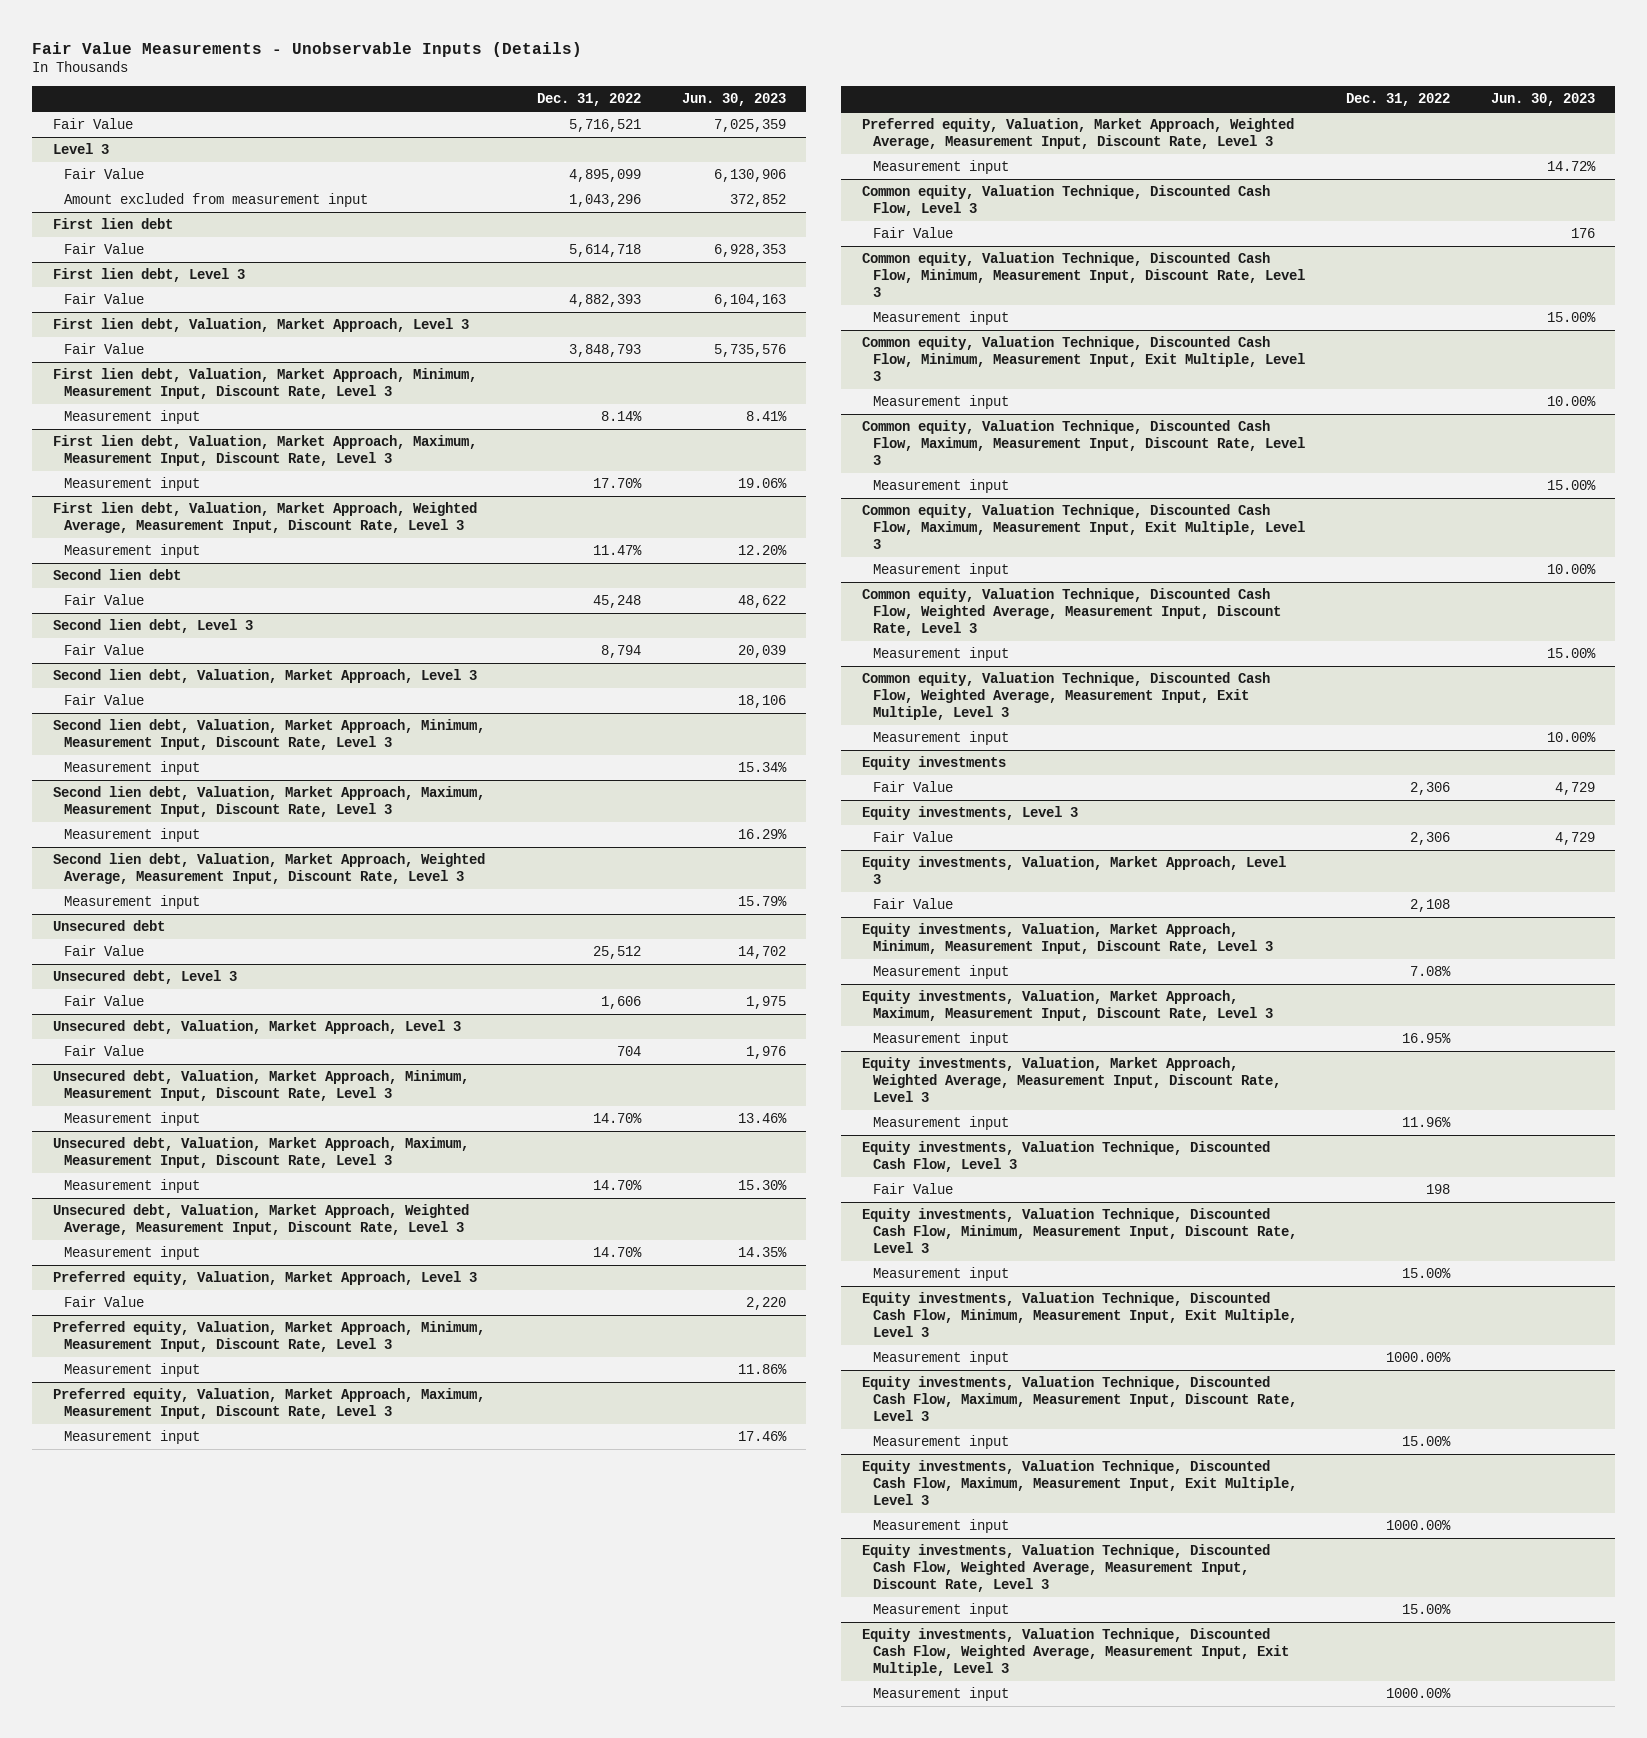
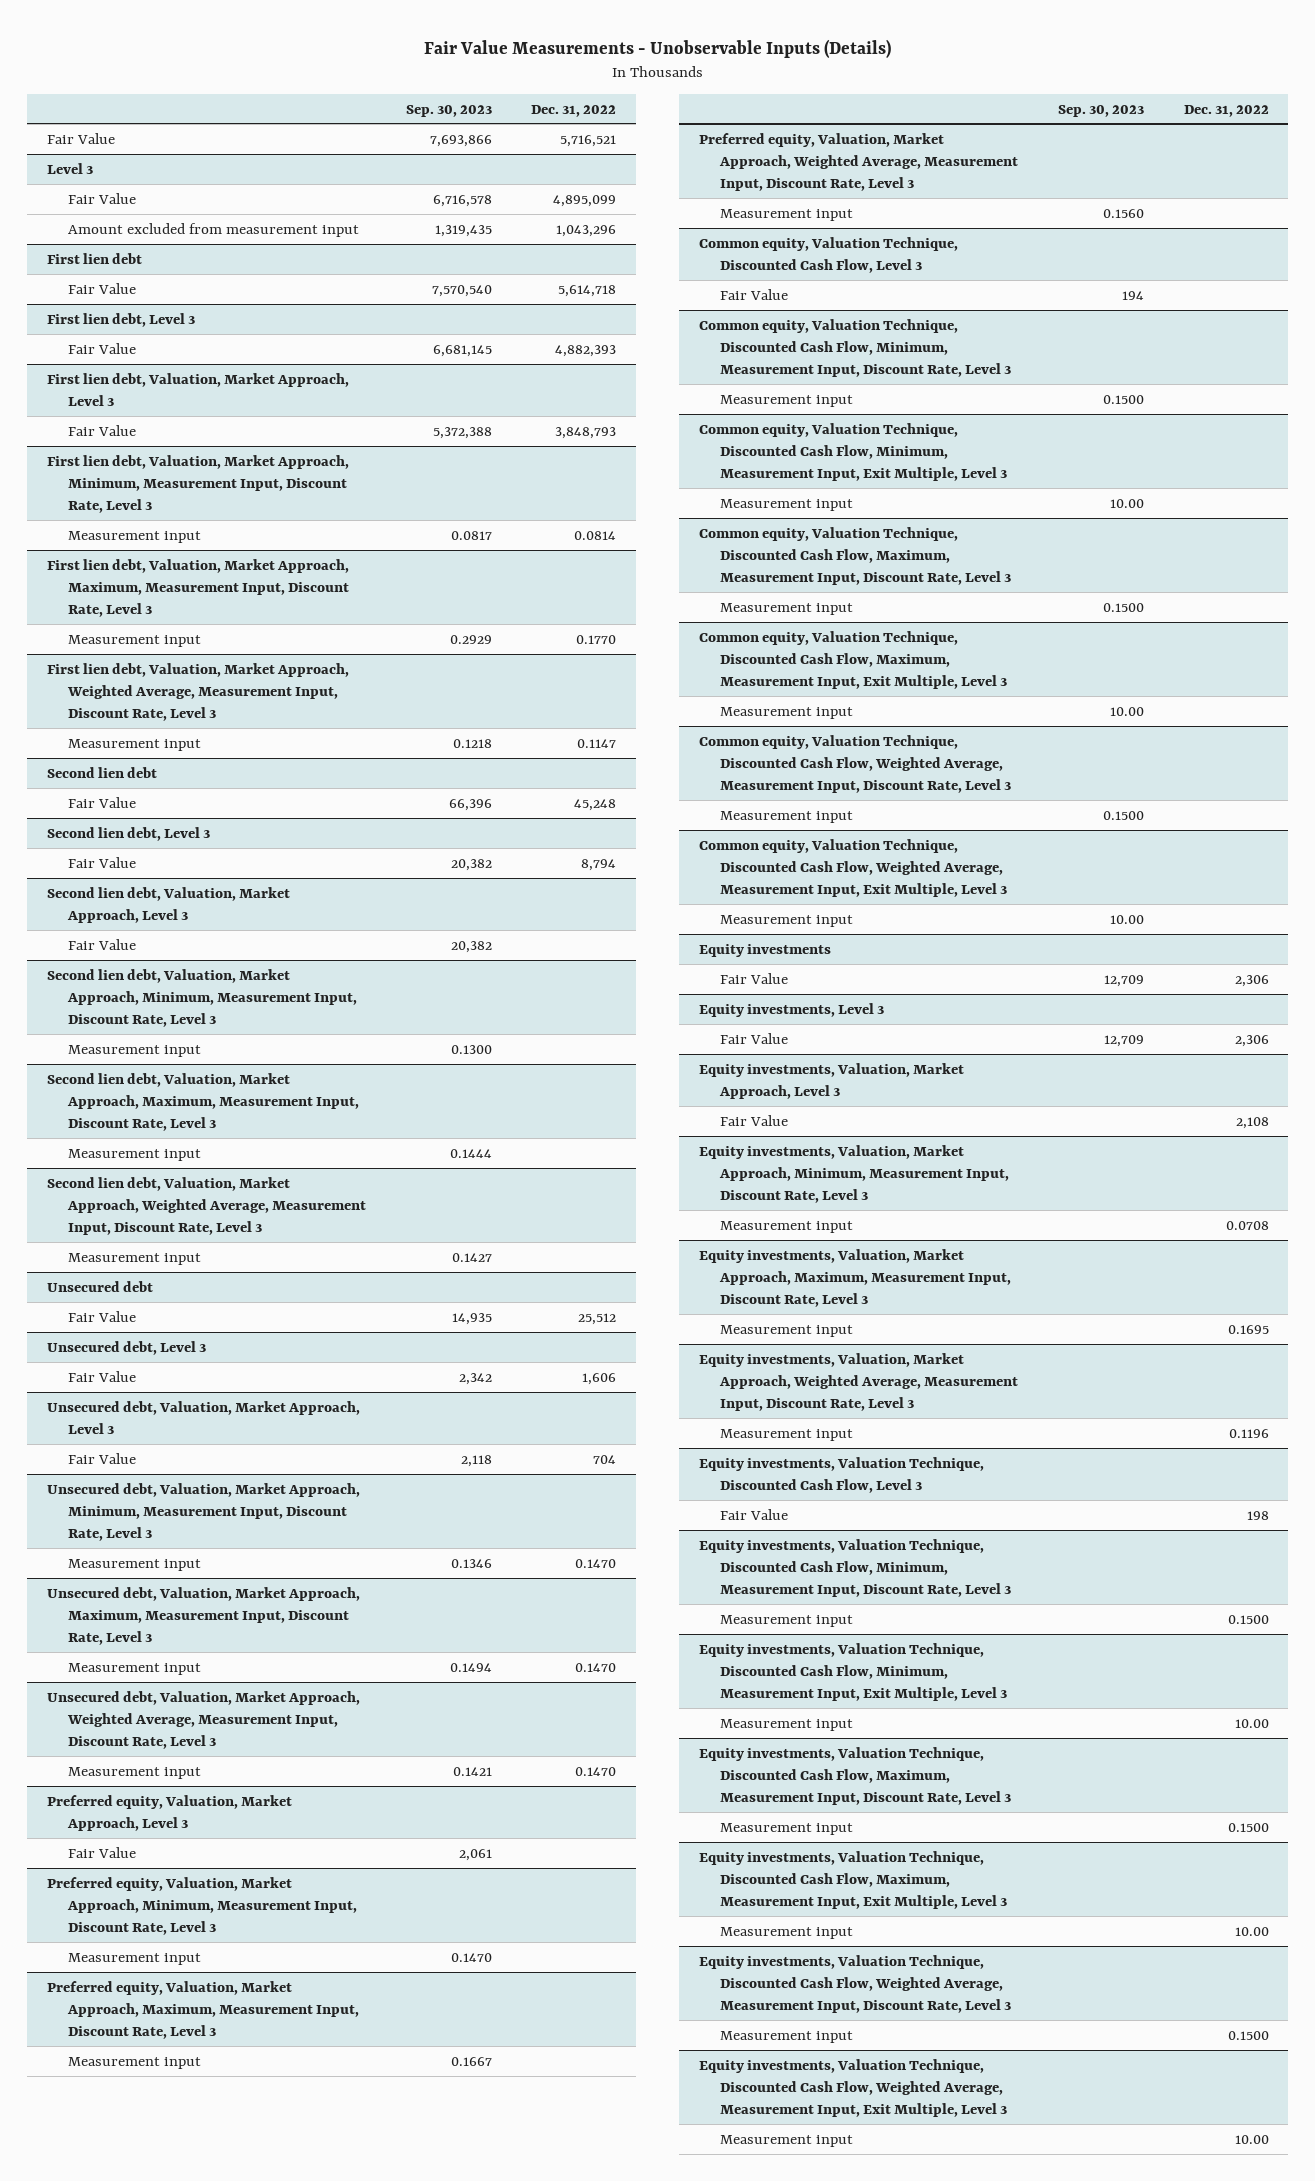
[681,93,786,107] Jun. 30, 2023 -> none
none -> [405,104,492,117] Sep. 30, 2023
[600,411,642,422] 8.14% -> [574,530,617,540] 0.0814
[592,478,642,489] 17.70% -> [576,634,617,644] 0.1770
[592,545,642,556] 11.47% -> [577,738,617,748] 0.1147
[592,1113,642,1124] 14.70% -> [575,1558,617,1568] 0.1470
[592,1180,642,1191] 14.70% -> [575,1662,617,1672] 0.1470
[592,1247,642,1258] 14.70% -> [575,1766,617,1776] 0.1470
[1409,966,1451,977] 7.08% -> [1225,1220,1269,1230] 0.0708
[1401,1033,1451,1044] 16.95% -> [1227,1324,1269,1334] 0.1695
[1401,1117,1451,1128] 11.96% -> [1228,1428,1269,1438] 0.1196
[1401,1268,1451,1279] 15.00% -> [1227,1614,1269,1624] 0.1500
[1385,1352,1451,1363] 1000.00% -> [1234,1718,1269,1728] 10.00
[1401,1436,1451,1447] 15.00% -> [1227,1822,1269,1832] 0.1500
[1385,1520,1451,1531] 1000.00% -> [1234,1926,1269,1936] 10.00
[1401,1604,1451,1615] 15.00% -> [1227,2030,1269,2040] 0.1500
[1385,1688,1451,1699] 1000.00% -> [1234,2134,1269,2144] 10.00

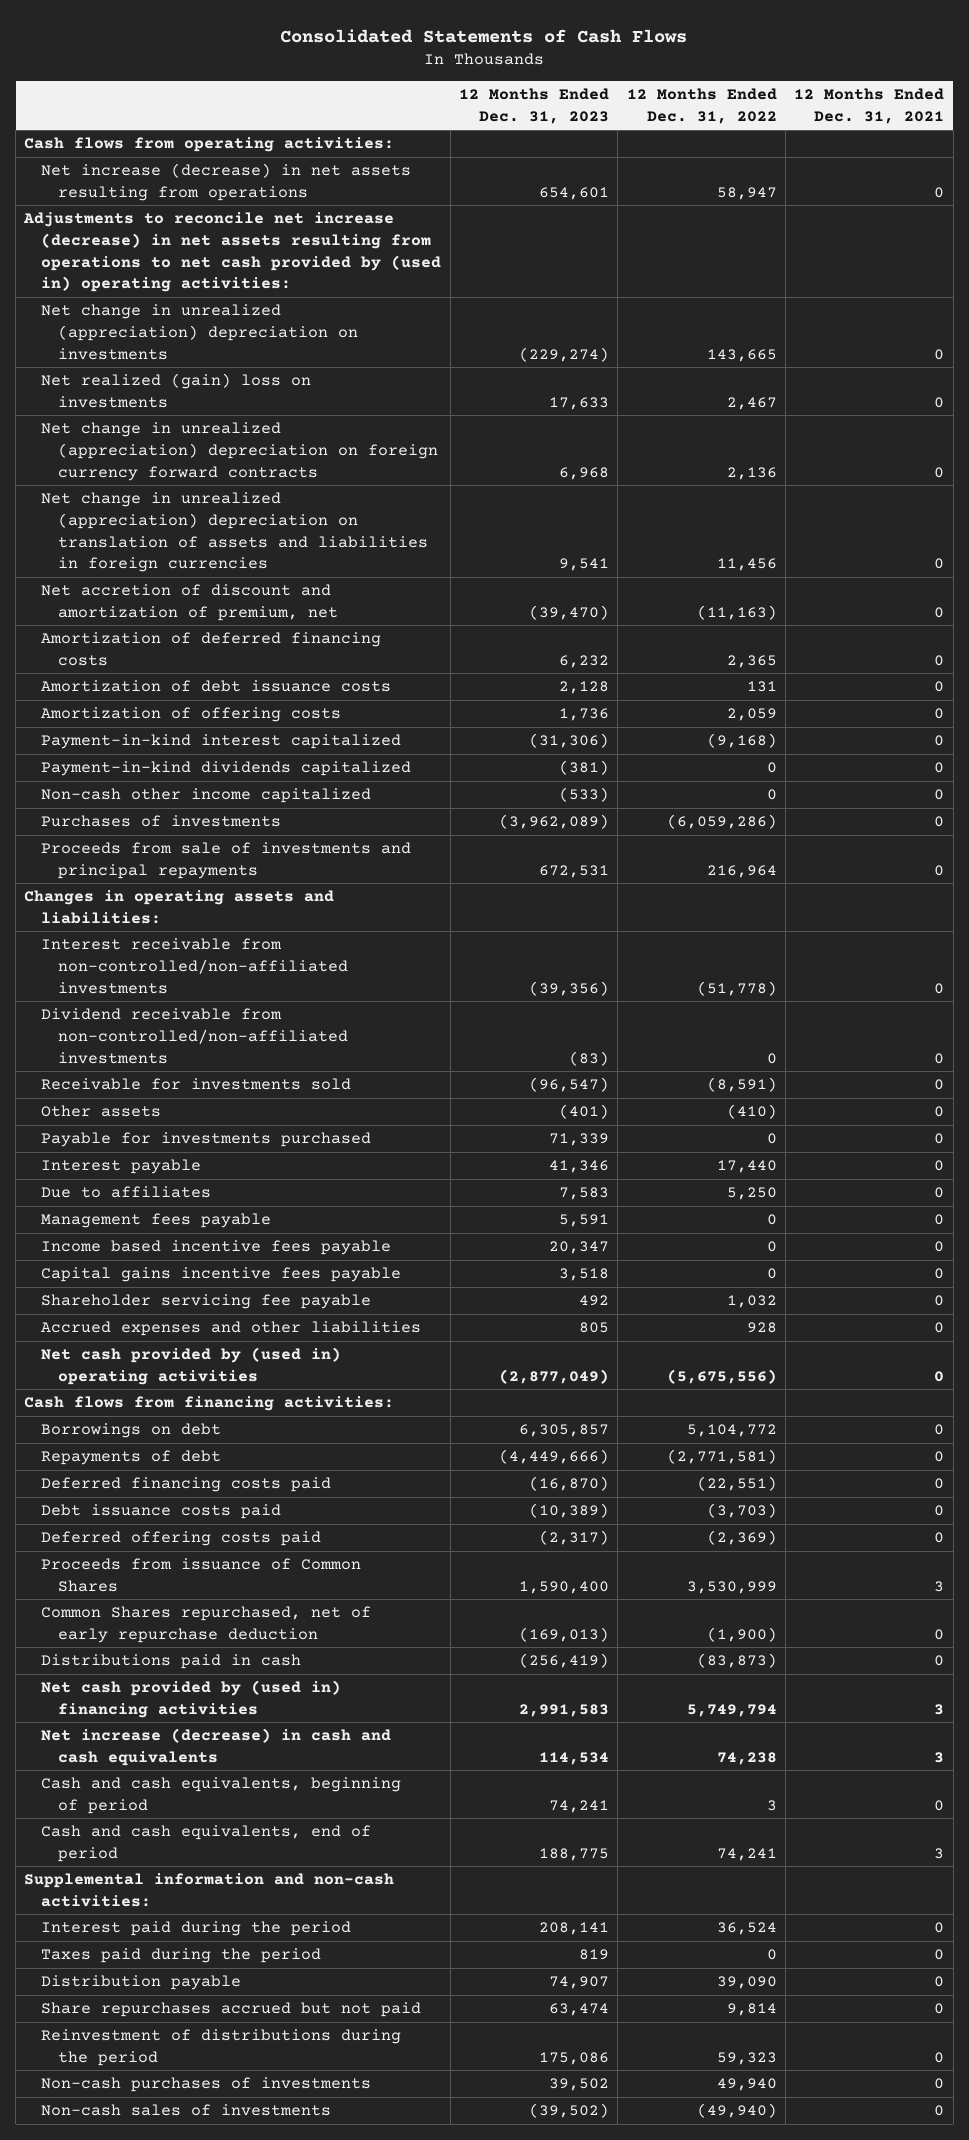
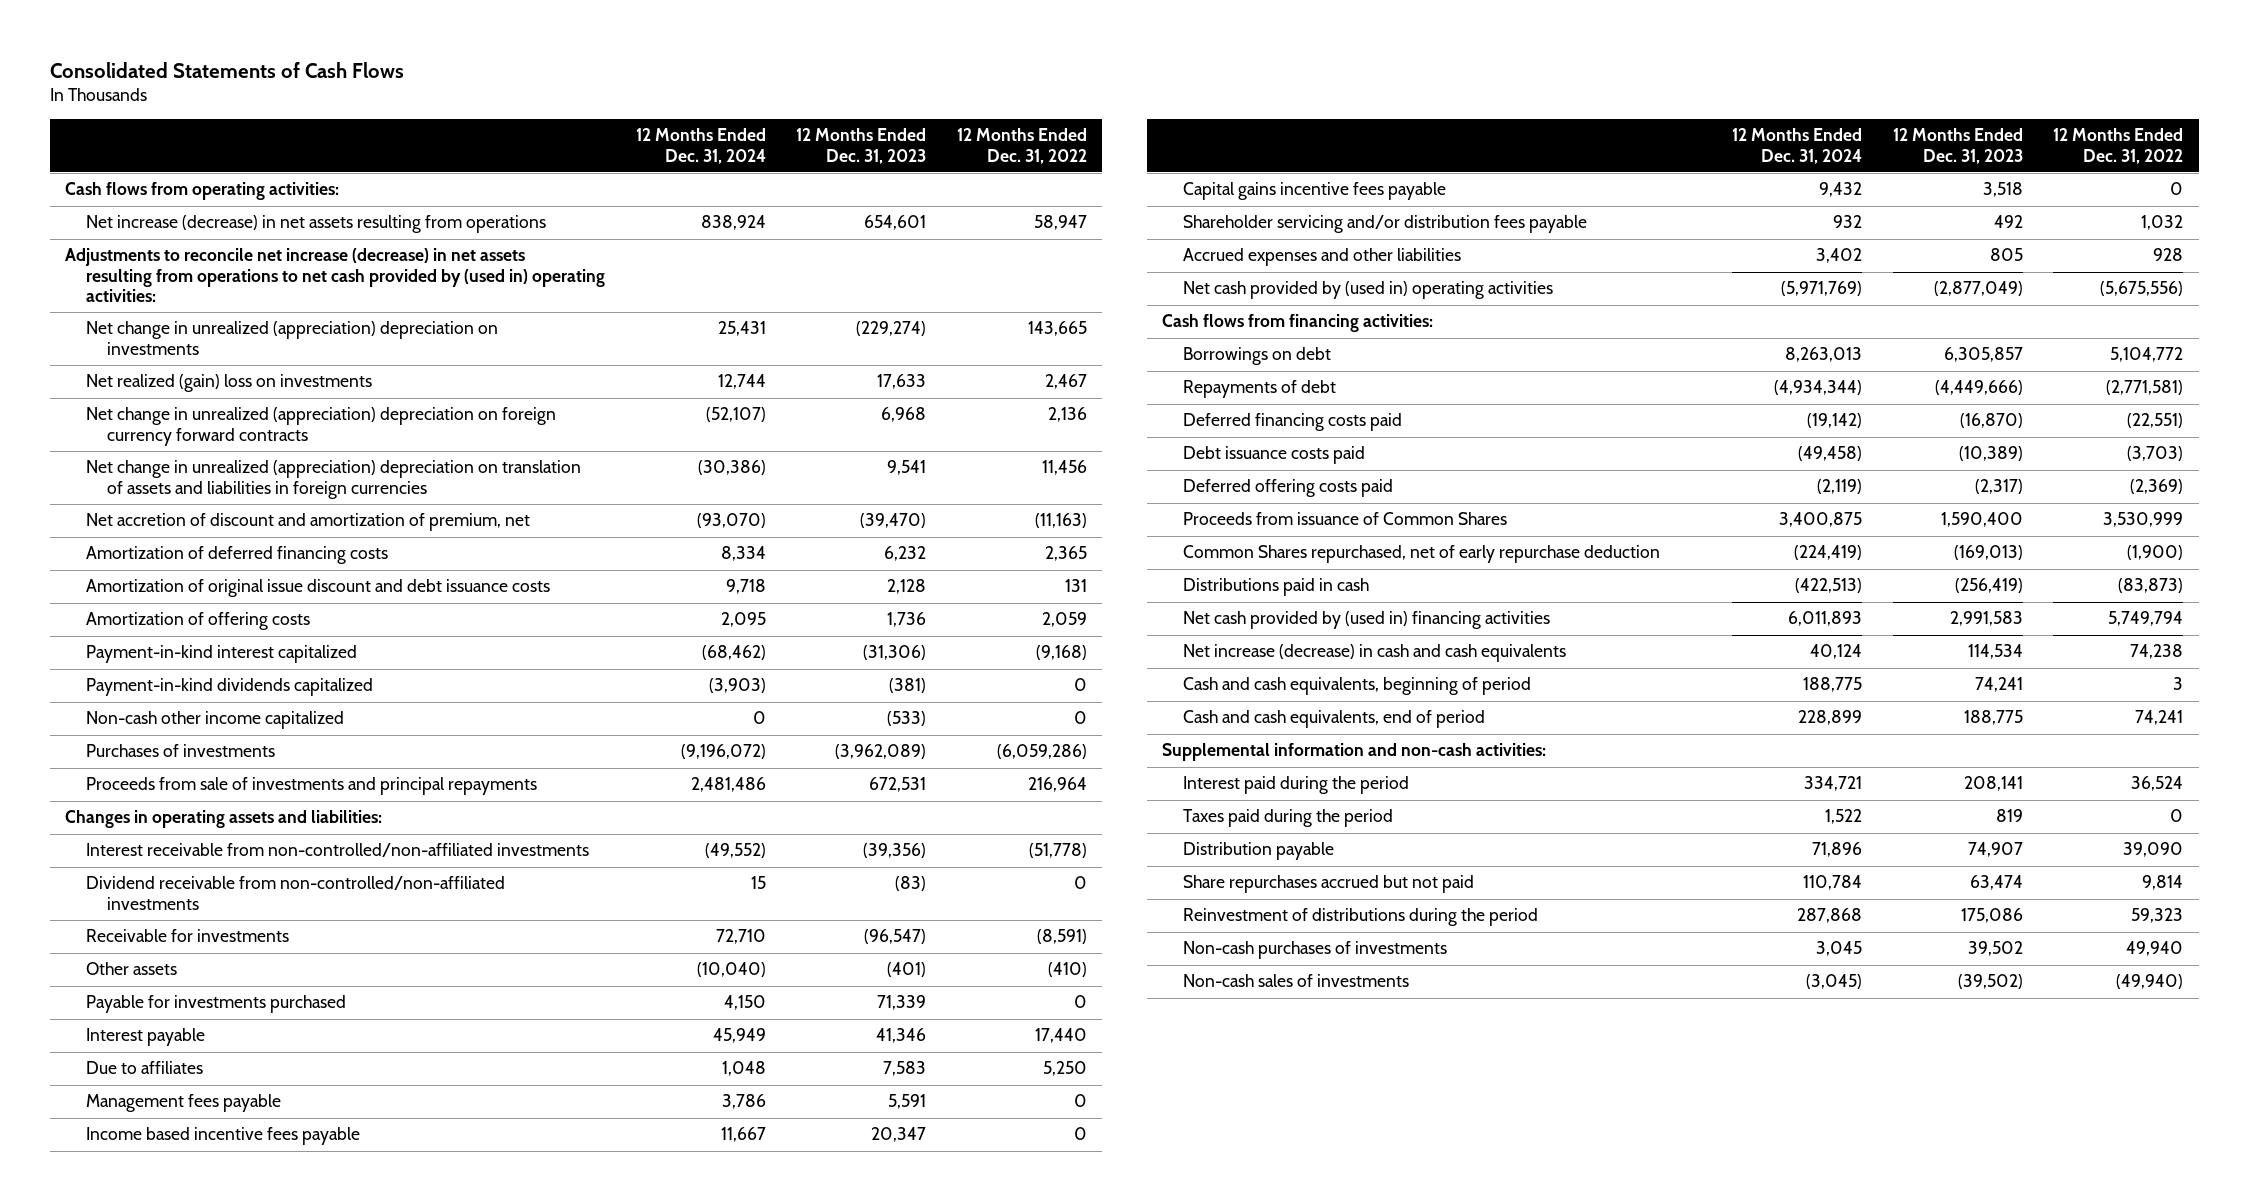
[794,88,945,124] 12 Months Ended Dec. 31, 2021 -> none
none -> [635,128,766,164] 12 Months Ended Dec. 31, 2024
[41,680,392,693] Amortization of debt issuance costs -> [86,579,551,598] Amortization of original issue discount and debt issuance costs
[41,1078,352,1091] Receivable for investments sold -> [86,929,290,943] Receivable for investments
[41,1294,372,1310] Shareholder servicing fee payable -> [1182,215,1587,234] Shareholder servicing and/or distribution fees payable

